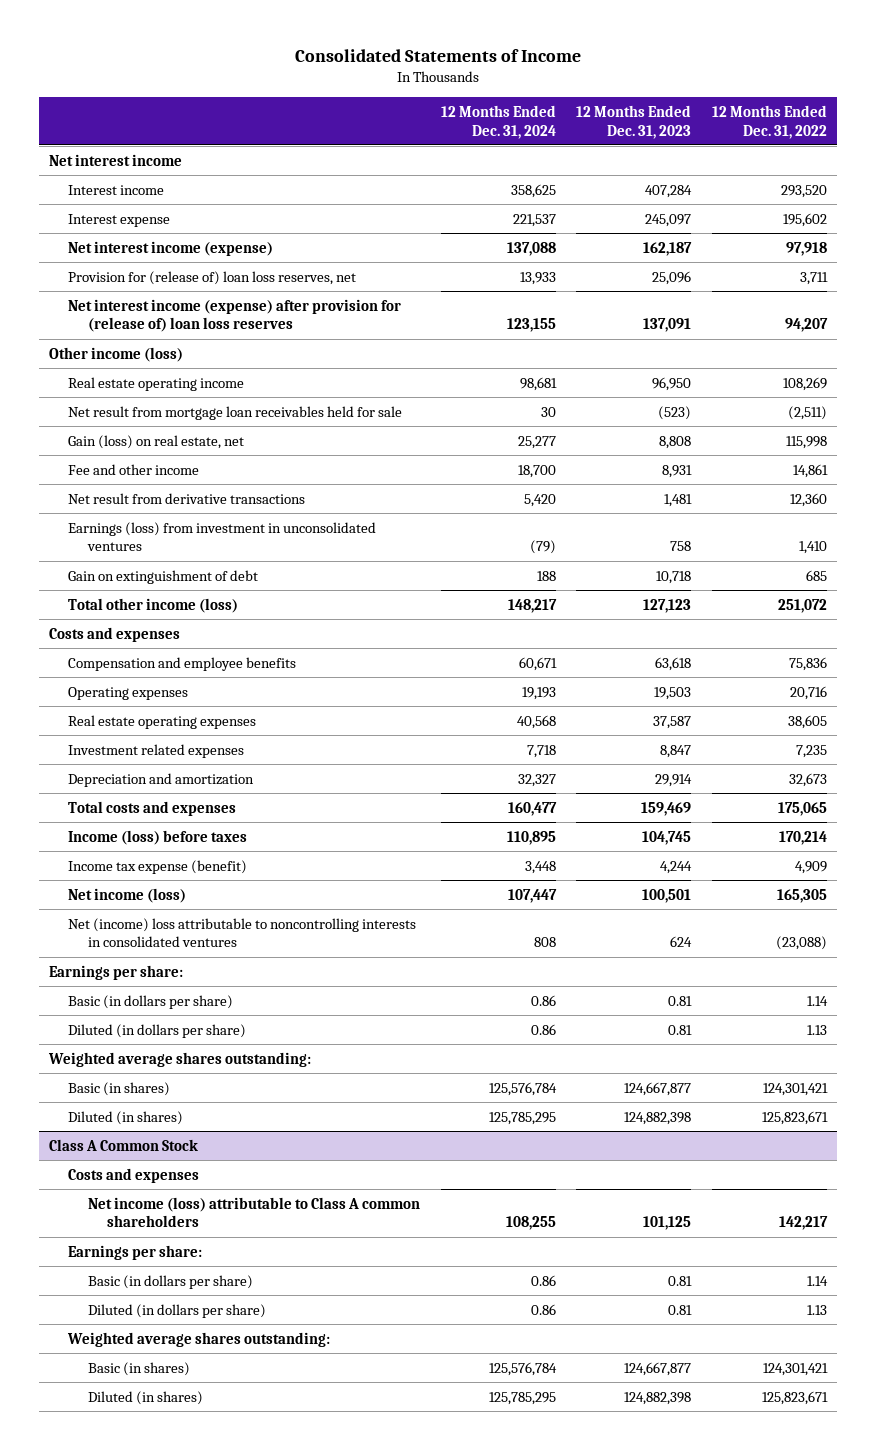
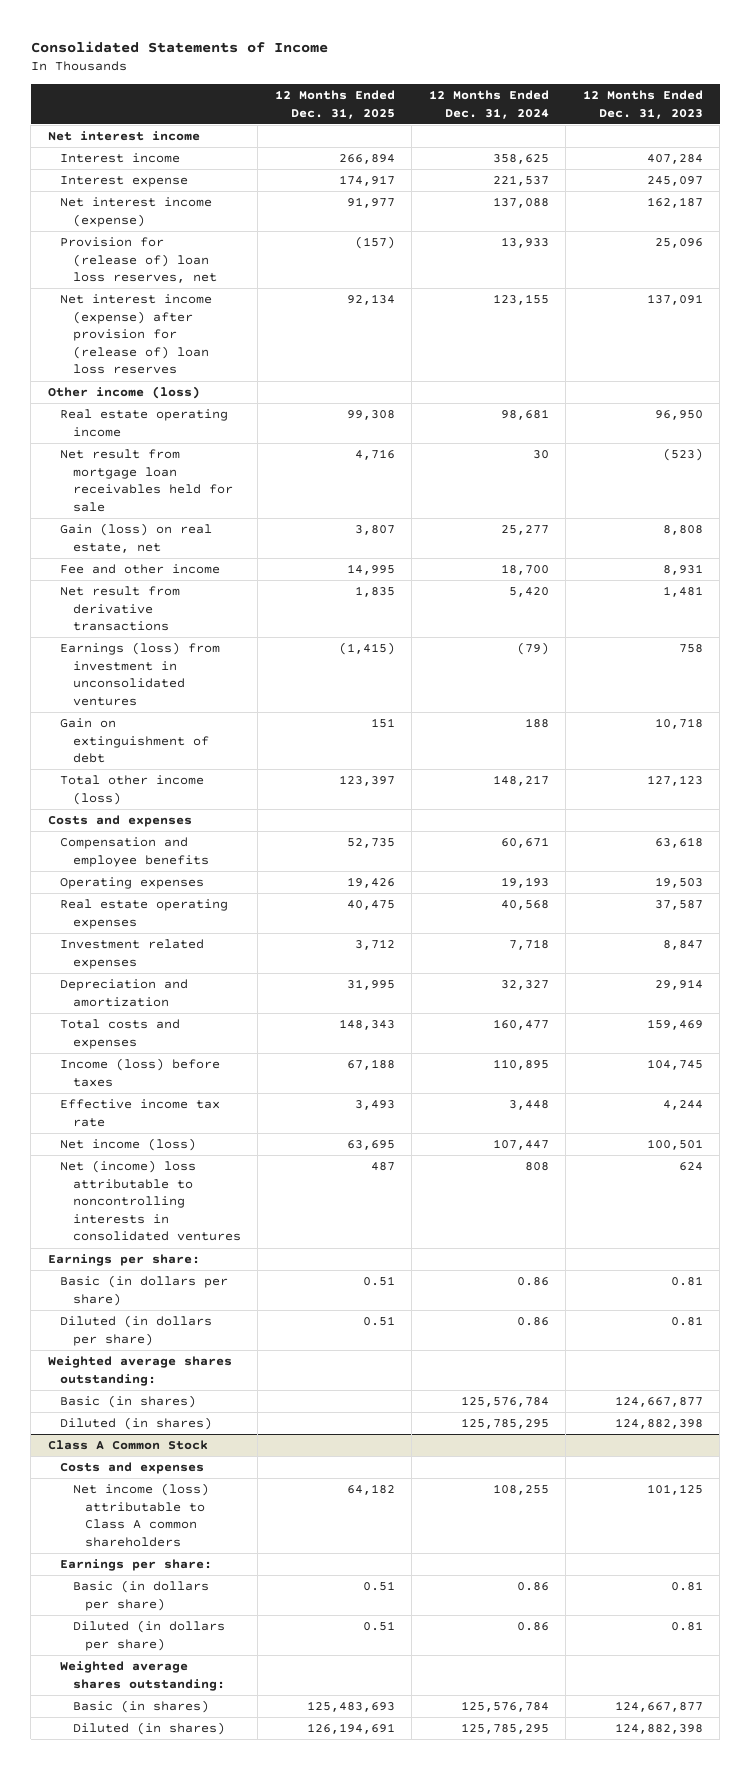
[711,104,827,139] 12 Months Ended Dec. 31, 2022 -> none
none -> [274,90,395,119] 12 Months Ended Dec. 31, 2025
[68,859,248,874] Income tax expense (benefit) -> [60,1099,221,1127] Effective income tax rate

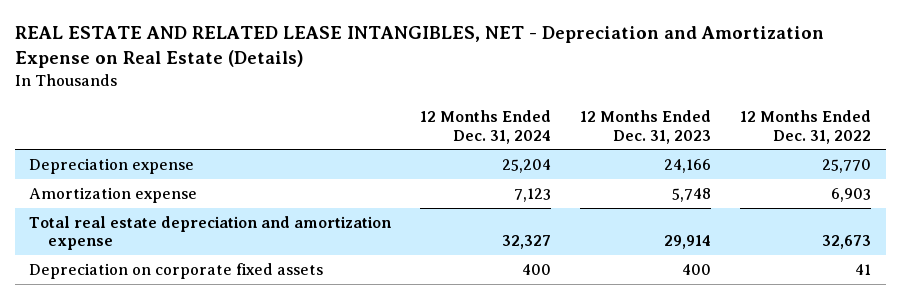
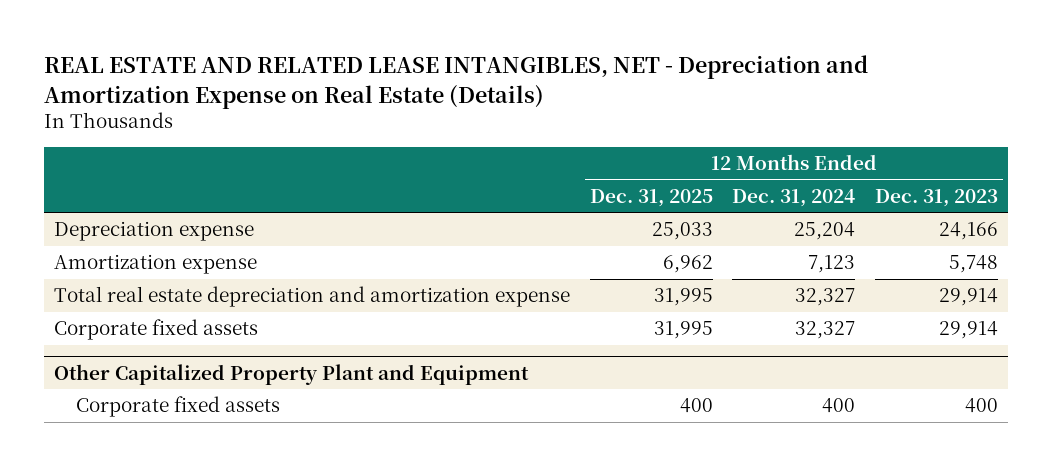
[740,109,872,144] 12 Months Ended Dec. 31, 2022 -> none
none -> [589,188,713,207] Dec. 31, 2025
none -> [53,319,258,341] Corporate fixed assets
none -> [53,364,529,386] Other Capitalized Property Plant and Equipment
[29,262,324,279] Depreciation on corporate fixed assets -> [75,396,280,418] Corporate fixed assets

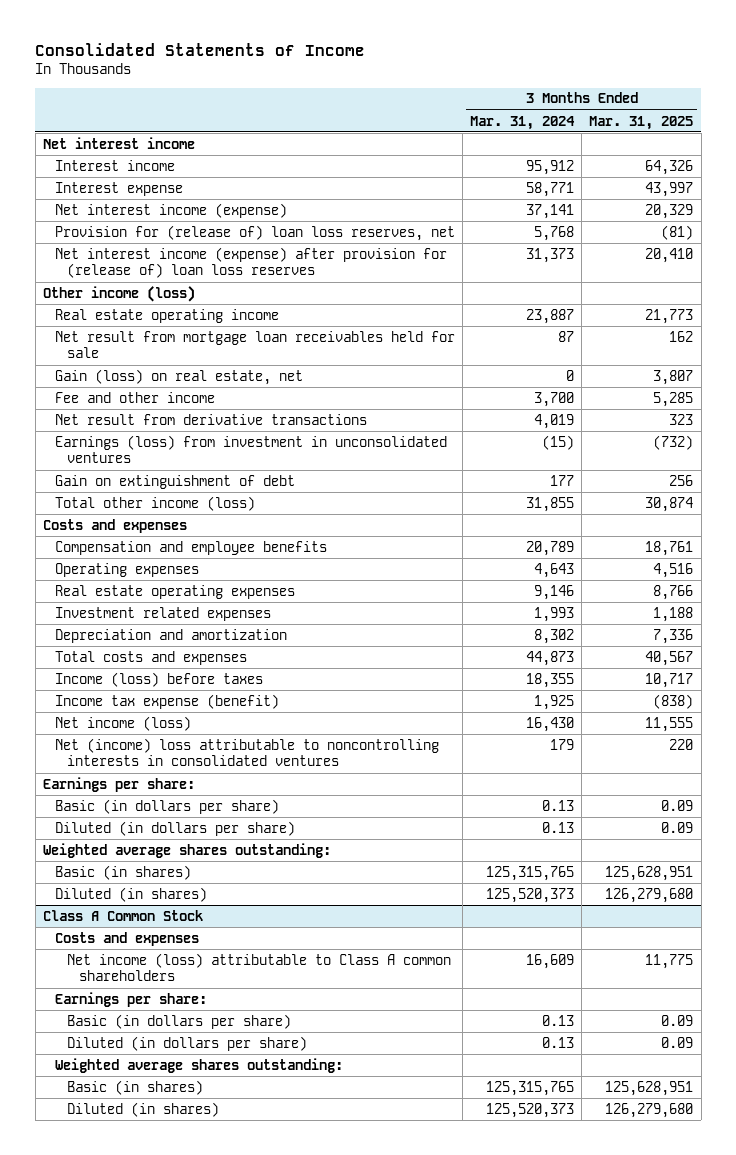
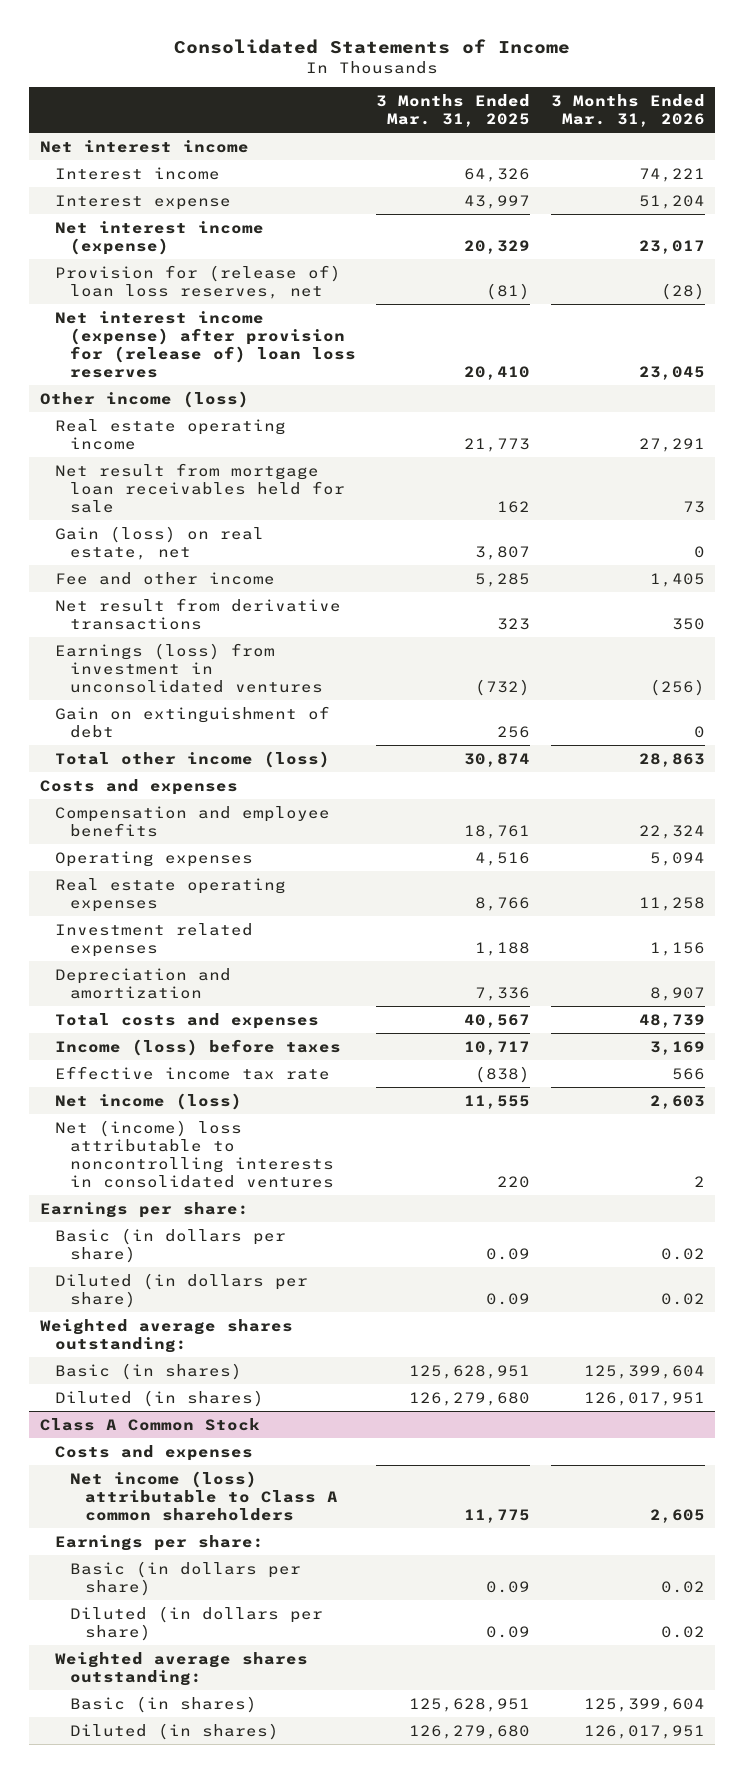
[470,115,576,130] Mar. 31, 2024 -> none
none -> [550,94,705,128] 3 Months Ended Mar. 31, 2026
[54,693,279,709] Income tax expense (benefit) -> [54,1065,330,1080] Effective income tax rate

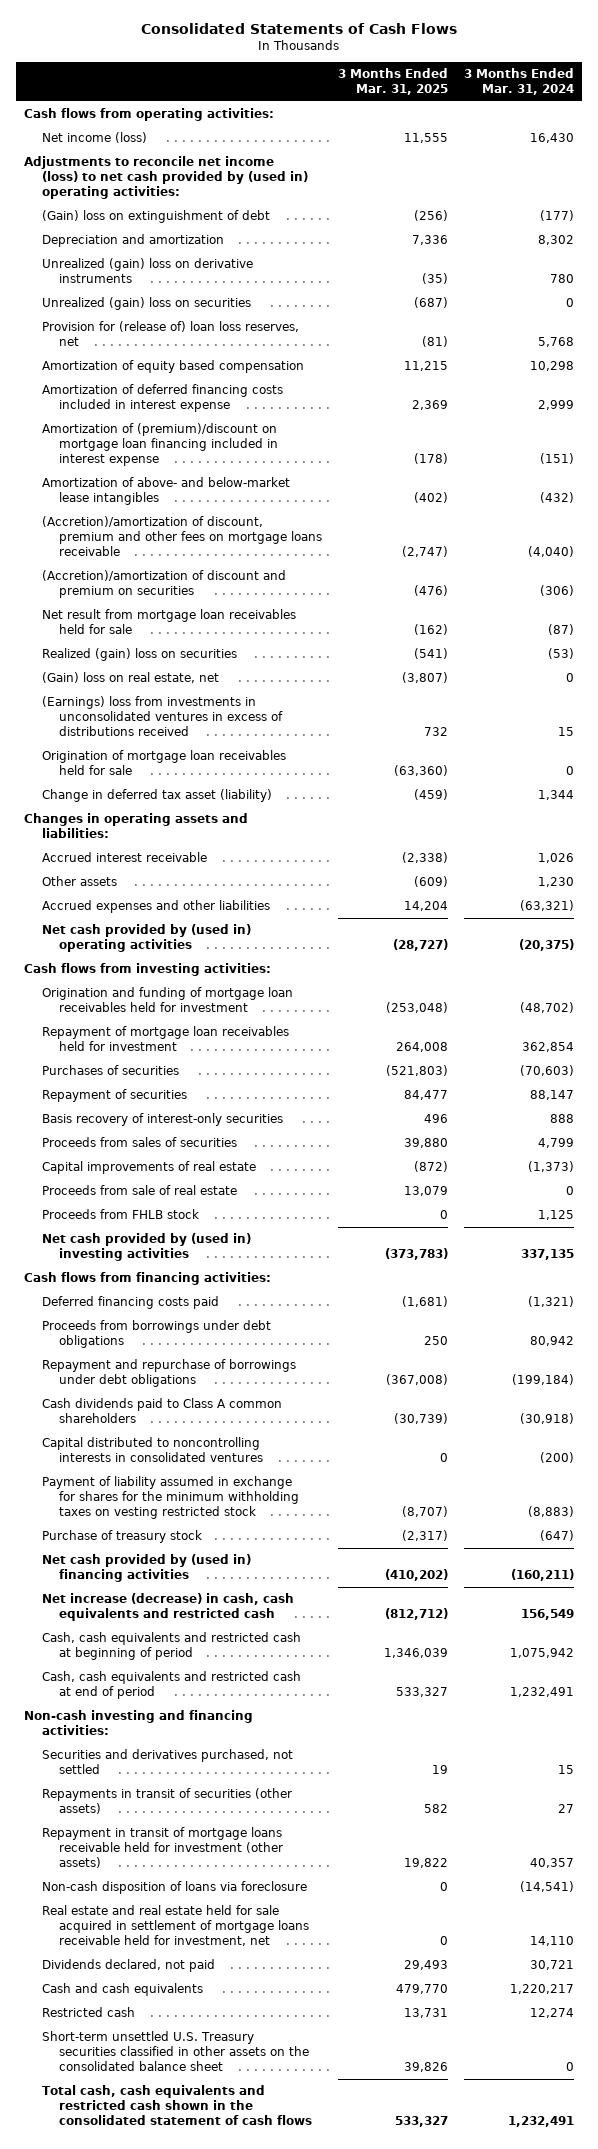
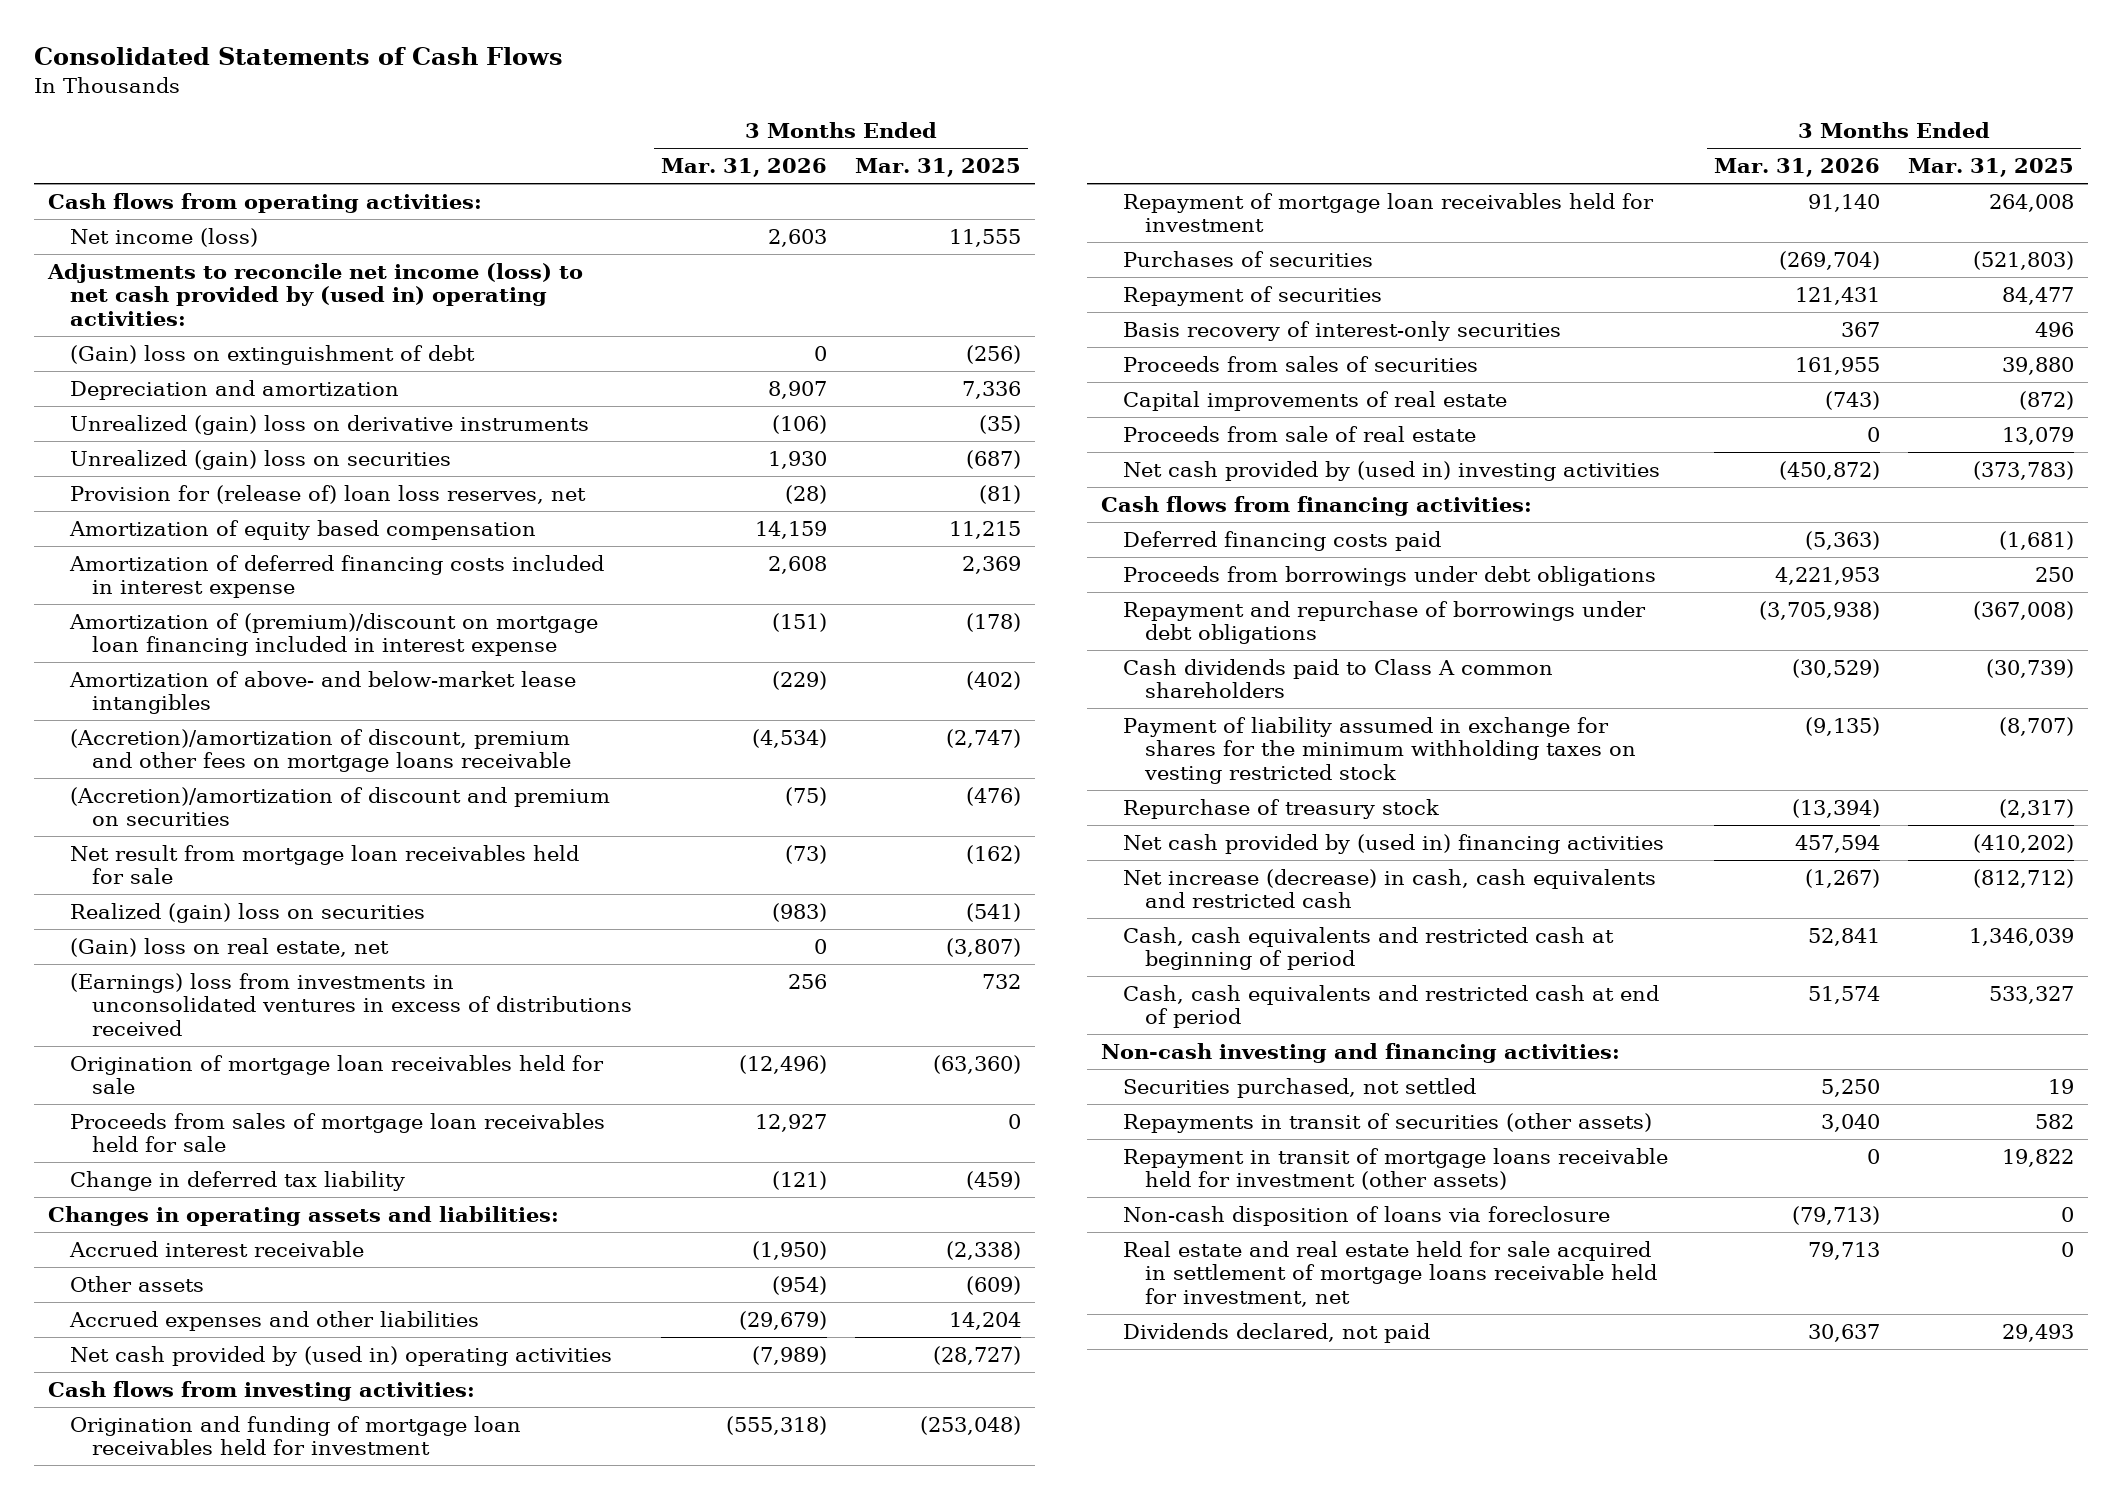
[463,68,574,95] 3 Months Ended Mar. 31, 2024 -> none
none -> [660,158,827,178] Mar. 31, 2026
none -> [70,1112,606,1153] Proceeds from sales of mortgage loan receivables held for sale
[41,789,272,803] Change in deferred tax asset (liability) -> [70,1170,406,1191] Change in deferred tax liability
[41,1209,199,1220] Proceeds from FHLB stock -> none
[41,1437,264,1463] Capital distributed to noncontrolling interests in consolidated ventures -> none
[41,1530,202,1544] Purchase of treasury stock -> [1123,798,1440,819] Repurchase of treasury stock
[41,1749,293,1775] Securities and derivatives purchased, not settled -> [1123,1077,1477,1098] Securities purchased, not settled
[41,1983,203,1997] Cash and cash equivalents -> none
[41,2007,135,2018] Restricted cash -> none
[41,2031,310,2071] Short-term unsettled U.S. Treasury securities classified in other assets on the consolidated balance sheet -> none
[41,2085,313,2125] Total cash, cash equivalents and restricted cash shown in the consolidated statement of cash flows -> none

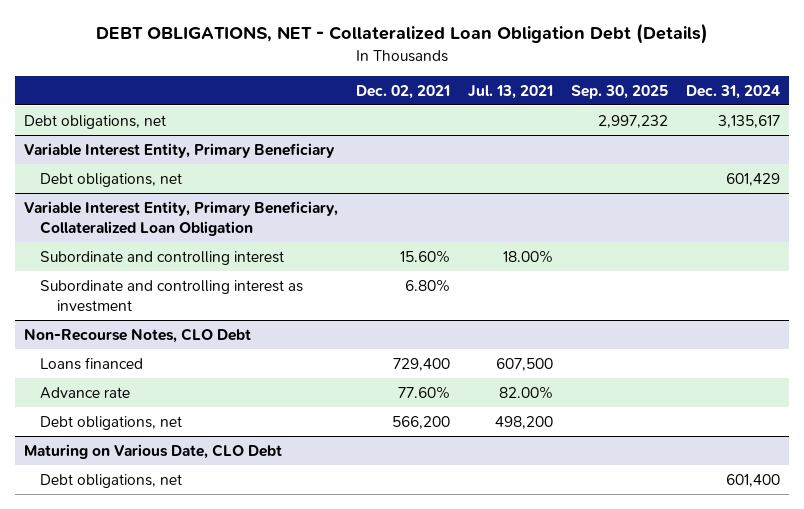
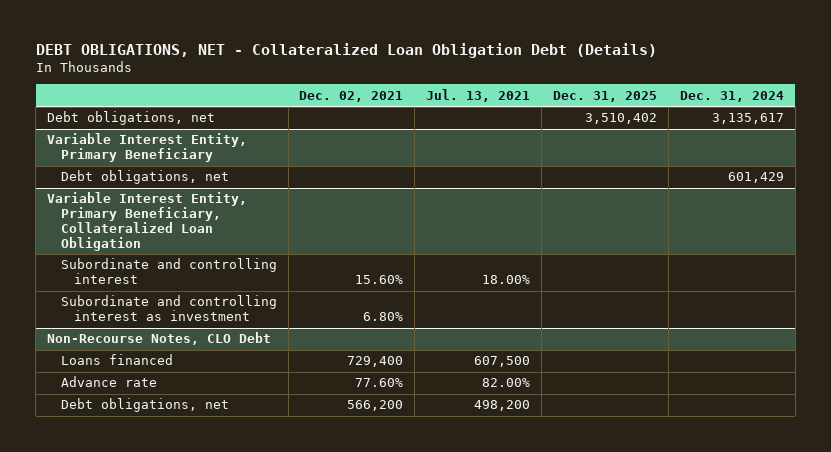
[571,84,669,99] Sep. 30, 2025 -> none
none -> [553,90,658,102] Dec. 31, 2025
[24,443,283,459] Maturing on Various Date, CLO Debt -> none
[40,473,183,488] Debt obligations, net -> none

